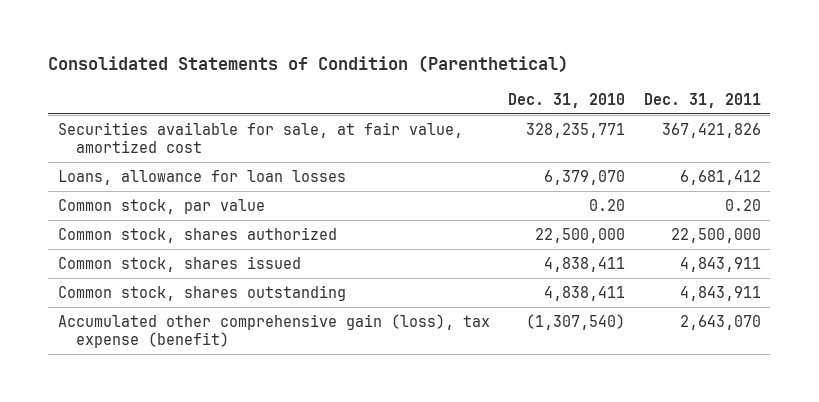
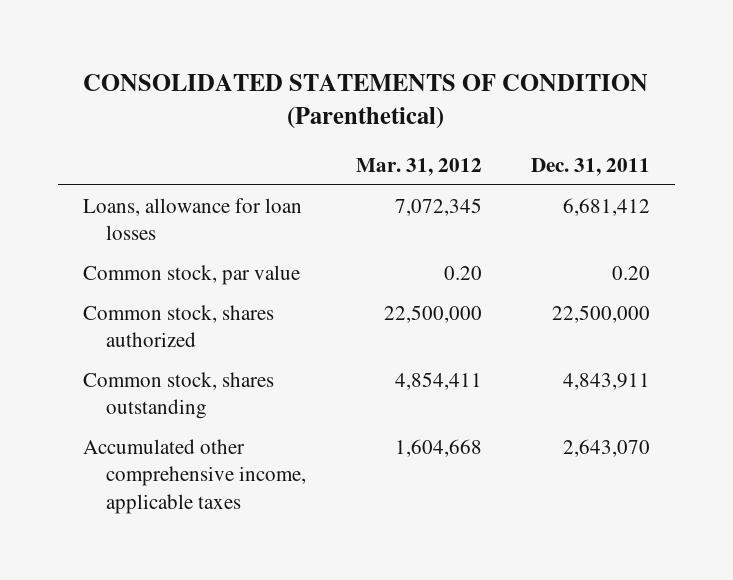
[48,55,569,74] Consolidated Statements of Condition (Parenthetical) -> [83,73,649,129] CONSOLIDATED STATEMENTS OF CONDITION (Parenthetical)
[508,92,626,108] Dec. 31, 2010 -> none
none -> [355,157,482,176] Mar. 31, 2012
[57,121,463,153] Securities available for sale, at fair value, amortized cost -> none
[57,255,301,272] Common stock, shares issued -> none
[57,313,490,348] Accumulated other comprehensive gain (loss), tax expense (benefit) -> [82,438,307,514] Accumulated other comprehensive income, applicable taxes

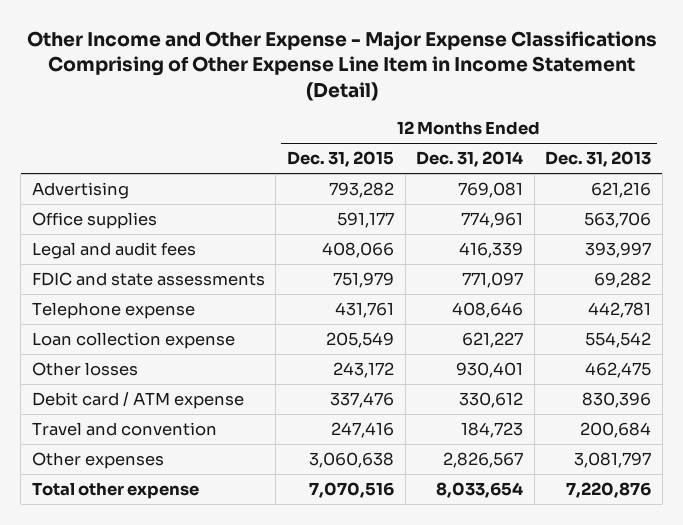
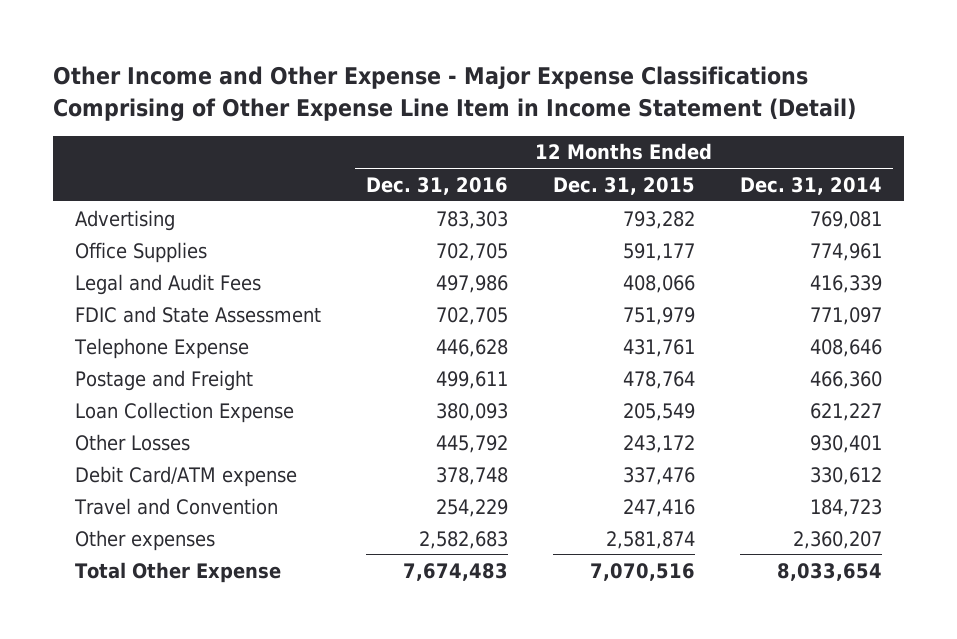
[545,151,652,168] Dec. 31, 2013 -> none
none -> [365,176,508,195] Dec. 31, 2016
[31,211,157,229] Office supplies -> [75,241,208,263] Office Supplies
[31,241,196,259] Legal and audit fees -> [75,273,262,295] Legal and Audit Fees
[31,271,265,286] FDIC and state assessments -> [75,305,322,323] FDIC and State Assessment
[31,301,195,319] Telephone expense -> [74,337,250,359] Telephone Expense
none -> [75,369,254,391] Postage and Freight
[31,331,235,349] Loan collection expense -> [75,401,295,423] Loan Collection Expense
[31,361,138,376] Other losses -> [75,433,191,451] Other Losses
[31,391,244,409] Debit card / ATM expense -> [75,465,298,487] Debit Card/ATM expense
[31,421,217,436] Travel and convention -> [74,497,279,515] Travel and Convention
[309,451,395,468] 3,060,638 -> [605,530,695,549] 2,581,874
[443,451,524,468] 2,826,567 -> [792,530,882,549] 2,360,207
[31,481,199,499] Total other expense -> [75,561,282,583] Total Other Expense

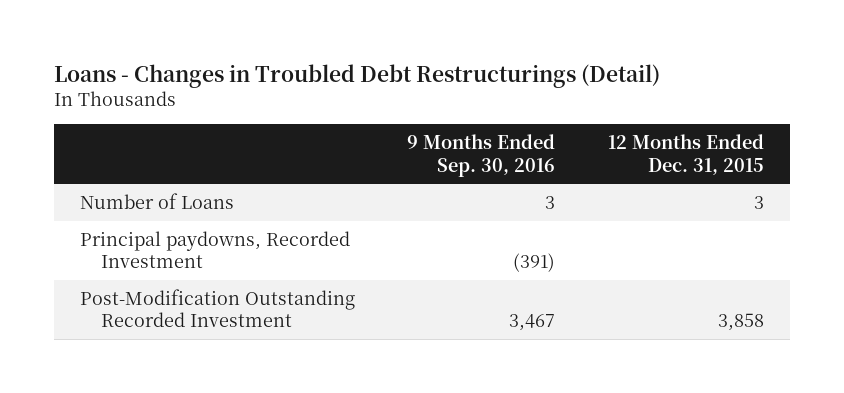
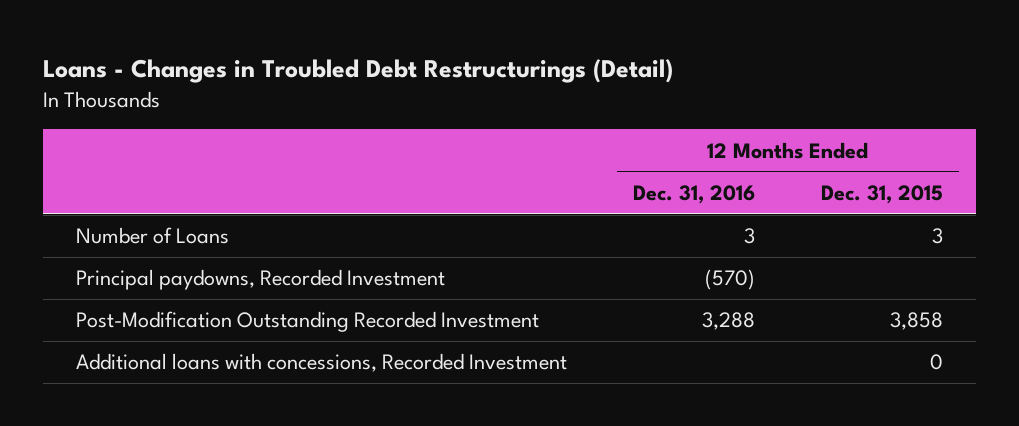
[407,134,556,177] 9 Months Ended Sep. 30, 2016 -> none
none -> [633,185,756,205] Dec. 31, 2016
none -> [76,353,568,373] Additional loans with concessions, Recorded Investment

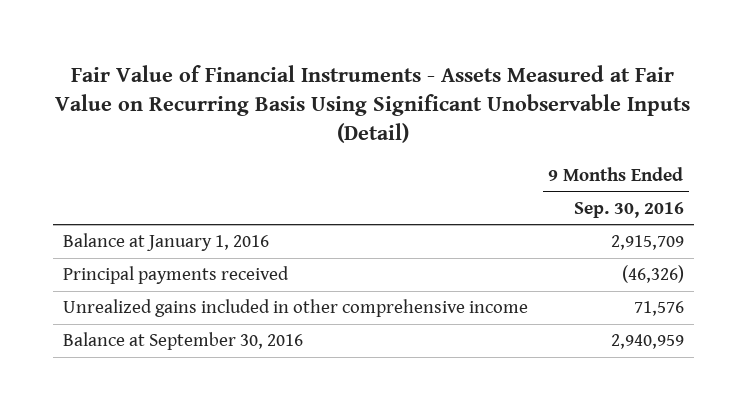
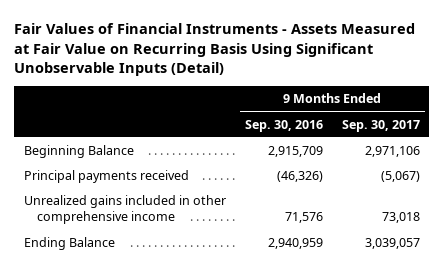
[55,64,691,144] Fair Value of Financial Instruments - Assets Measured at Fair Value on Recurring Basis Using Significant Unobservable Inputs (Detail) -> [14,23,416,77] Fair Values of Financial Instruments - Assets Measured at Fair Value on Recurring Basis Using Significant Unobservable Inputs (Detail)
none -> [341,119,420,132] Sep. 30, 2017
[62,233,269,252] Balance at January 1, 2016 -> [23,145,134,159] Beginning Balance
[62,332,303,351] Balance at September 30, 2016 -> [23,237,115,251] Ending Balance

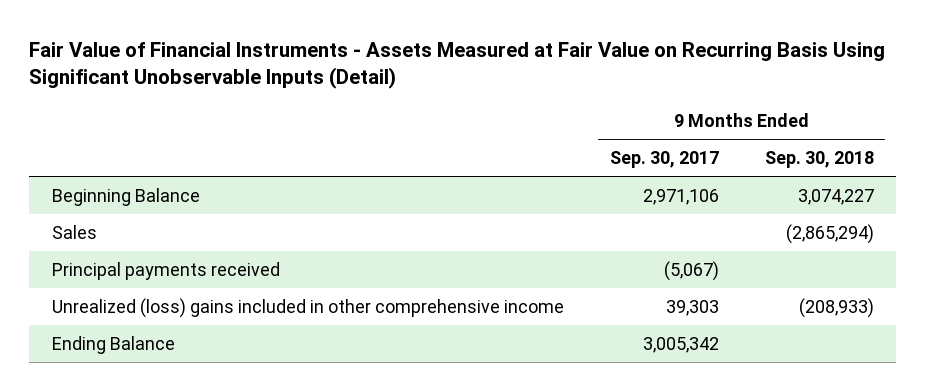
[14,23,416,77] Fair Values of Financial Instruments - Assets Measured at Fair Value on Recurring Basis Using Significant Unobservable Inputs (Detail) -> [28,41,885,90] Fair Value of Financial Instruments - Assets Measured at Fair Value on Recurring Basis Using Significant Unobservable Inputs (Detail)
[244,119,323,132] Sep. 30, 2016 -> none
none -> [764,150,874,168] Sep. 30, 2018
none -> [51,224,97,239] Sales
[23,195,226,225] Unrealized gains included in other comprehensive income -> [51,297,564,318] Unrealized (loss) gains included in other comprehensive income
[381,212,420,224] 73,018 -> [665,299,719,316] 39,303
[364,238,420,250] 3,039,057 -> [642,336,719,353] 3,005,342

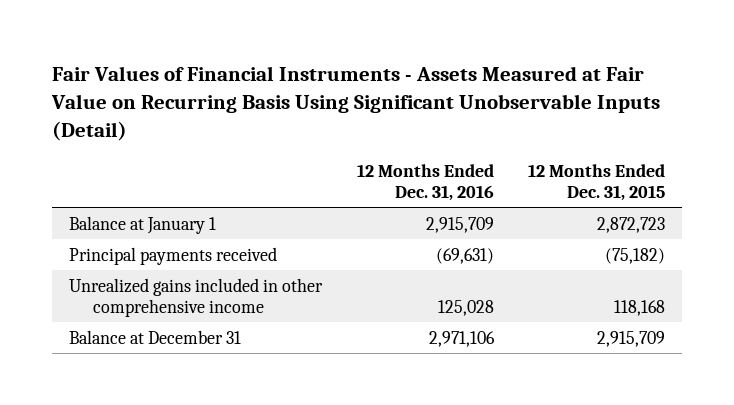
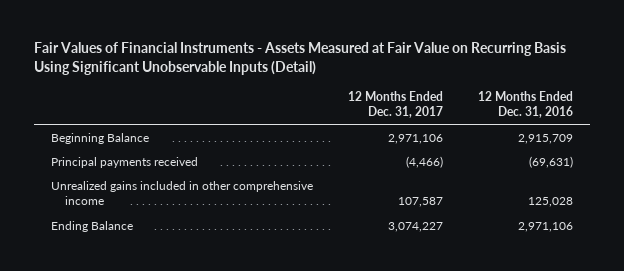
[527,163,665,202] 12 Months Ended Dec. 31, 2015 -> none
none -> [348,90,444,119] 12 Months Ended Dec. 31, 2017
[69,215,217,234] Balance at January 1 -> [51,132,150,144] Beginning Balance
[69,329,242,344] Balance at December 31 -> [51,220,134,232] Ending Balance

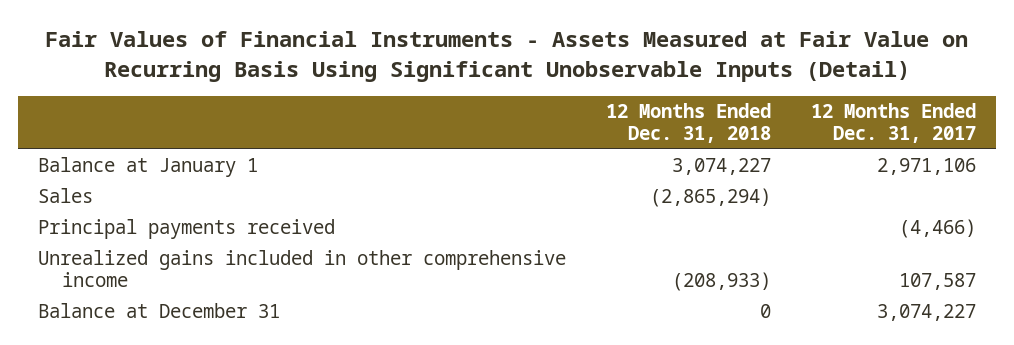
[477,90,573,119] 12 Months Ended Dec. 31, 2016 -> none
none -> [605,103,771,144] 12 Months Ended Dec. 31, 2018
[51,132,150,144] Beginning Balance -> [37,157,258,178] Balance at January 1
none -> [37,188,93,204] Sales
[51,220,134,232] Ending Balance -> [37,303,280,319] Balance at December 31

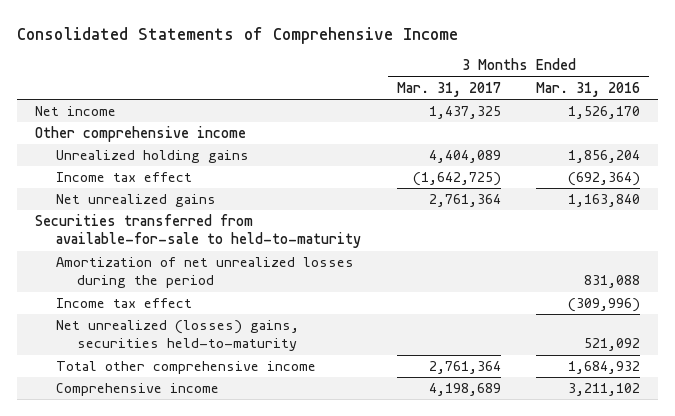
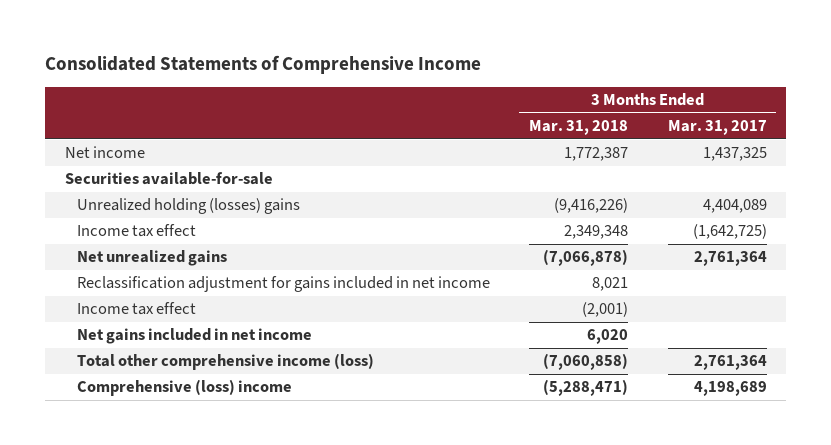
[536,81,641,97] Mar. 31, 2016 -> none
none -> [529,120,629,136] Mar. 31, 2018
[34,126,246,143] Other comprehensive income -> none
none -> [64,172,273,186] Securities available-for-sale
[55,150,249,164] Unrealized holding gains -> [76,198,300,215] Unrealized holding (losses) gains
[34,214,361,249] Securities transferred from available-for-sale to held-to-maturity -> none
[55,257,354,289] Amortization of net unrealized losses during the period -> none
none -> [76,276,490,293] Reclassification adjustment for gains included in net income
[55,320,299,352] Net unrealized (losses) gains, securities held-to-maturity -> none
none -> [76,328,312,345] Net gains included in net income
[55,361,316,375] Total other comprehensive income -> [76,353,374,371] Total other comprehensive income (loss)
[55,383,219,397] Comprehensive income -> [76,379,292,397] Comprehensive (loss) income

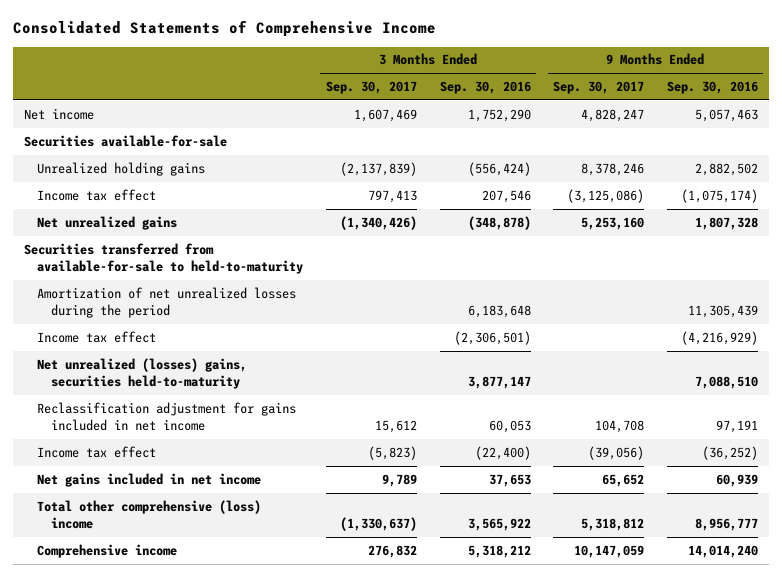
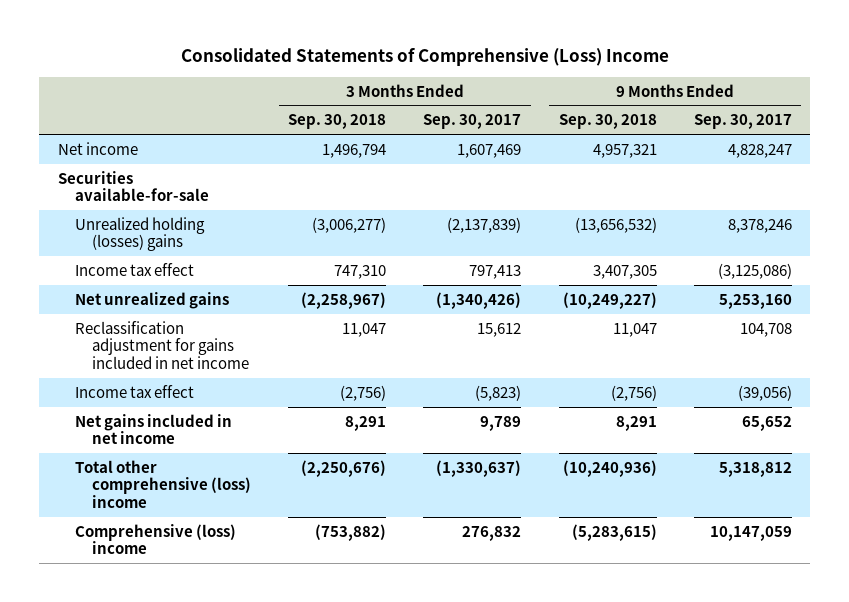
[12,20,436,38] Consolidated Statements of Comprehensive Income -> [180,48,669,67] Consolidated Statements of Comprehensive (Loss) Income
[439,81,531,95] Sep. 30, 2016 -> none
[666,81,758,95] Sep. 30, 2016 -> none
none -> [288,114,387,130] Sep. 30, 2018
none -> [558,114,657,130] Sep. 30, 2018
[37,161,206,176] Unrealized holding gains -> [74,216,205,252] Unrealized holding (losses) gains
[24,242,304,274] Securities transferred from available-for-sale to held-to-maturity -> none
[37,286,297,318] Amortization of net unrealized losses during the period -> none
[37,330,157,343] Income tax effect -> none
[37,357,248,389] Net unrealized (losses) gains, securities held-to-maturity -> none
[37,543,178,558] Comprehensive income -> [74,523,236,555] Comprehensive (loss) income

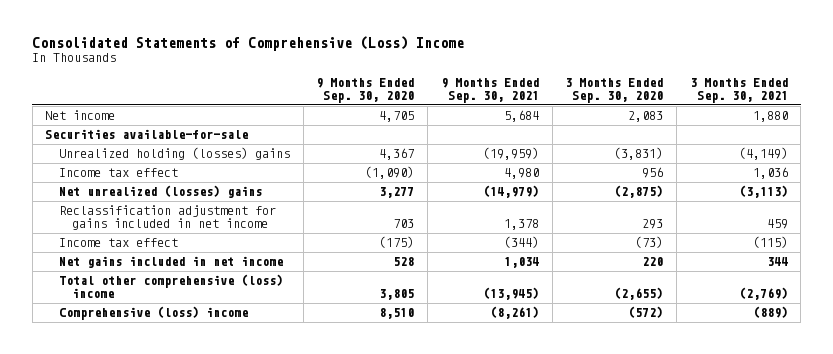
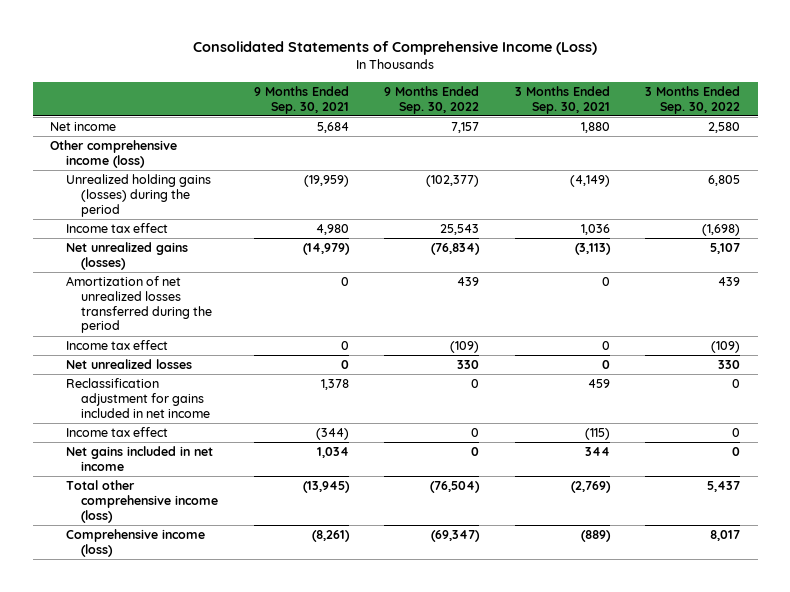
[32,36,465,52] Consolidated Statements of Comprehensive (Loss) Income -> [193,41,598,56] Consolidated Statements of Comprehensive Income (Loss)
[316,77,415,103] 9 Months Ended Sep. 30, 2020 -> none
[565,77,664,103] 3 Months Ended Sep. 30, 2020 -> none
none -> [384,85,480,114] 9 Months Ended Sep. 30, 2022
none -> [645,85,741,114] 3 Months Ended Sep. 30, 2022
[45,129,249,140] Securities available-for-sale -> none
none -> [50,140,178,168] Other comprehensive income (loss)
[58,147,290,161] Unrealized holding (losses) gains -> [65,174,211,217] Unrealized holding gains (losses) during the period
[58,185,262,199] Net unrealized (losses) gains -> [65,242,188,270] Net unrealized gains (losses)
none -> [65,276,213,334] Amortization of net unrealized losses transferred during the period
none -> [65,340,168,351] Income tax effect
none -> [65,359,192,370] Net unrealized losses
[58,274,283,299] Total other comprehensive (loss) income -> [65,480,219,523] Total other comprehensive income (loss)
[58,306,248,321] Comprehensive (loss) income -> [65,529,205,557] Comprehensive income (loss)

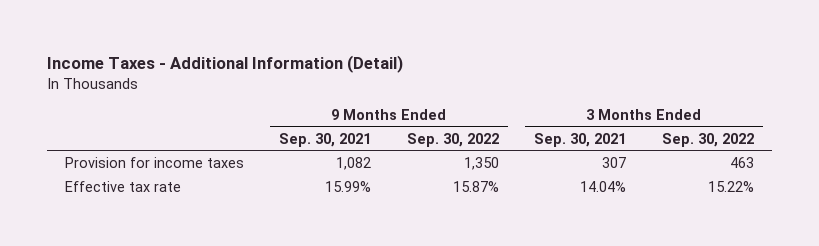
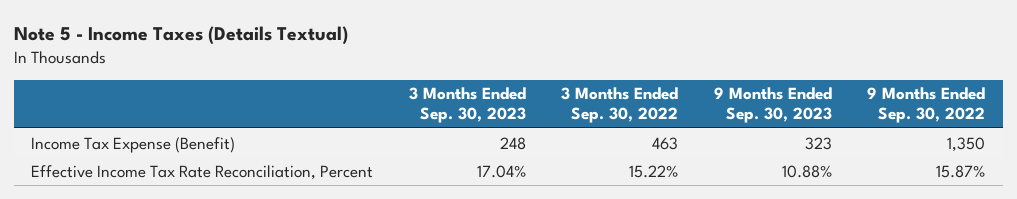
[47,55,404,74] Income Taxes - Additional Information (Detail) -> [13,25,348,45] Note 5 - Income Taxes (Details Textual)
[279,132,372,147] Sep. 30, 2021 -> none
[534,132,627,147] Sep. 30, 2021 -> none
none -> [408,87,526,124] 3 Months Ended Sep. 30, 2023
none -> [713,87,832,124] 9 Months Ended Sep. 30, 2023
[64,156,244,168] Provision for income taxes -> [31,136,236,153] Income Tax Expense (Benefit)
[64,180,181,192] Effective tax rate -> [31,164,374,180] Effective Income Tax Rate Reconciliation, Percent

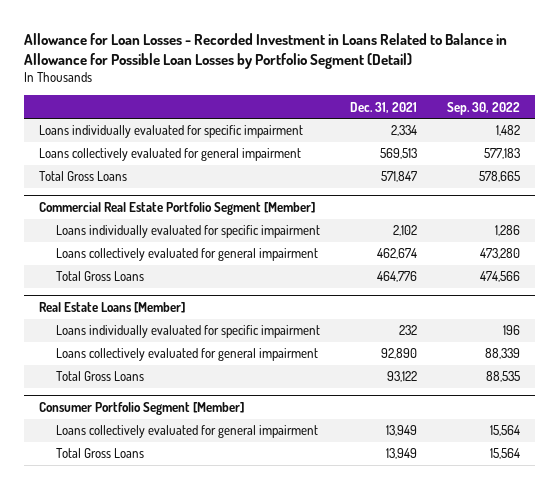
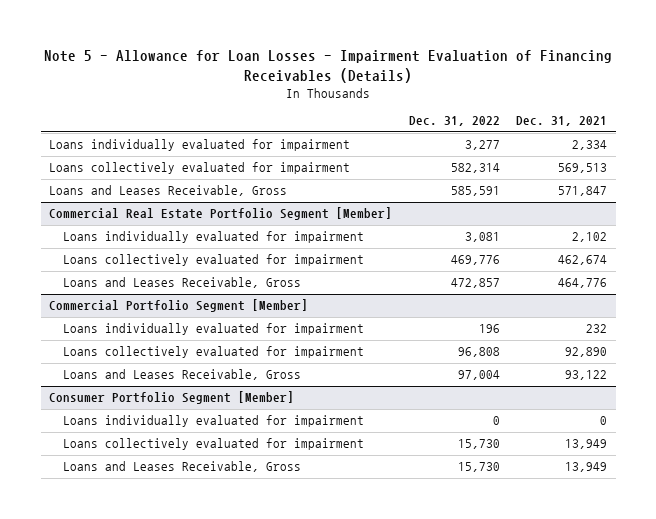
[24,32,508,69] Allowance for Loan Losses - Recorded Investment in Loans Related to Balance in Allowance for Possible Loan Losses by Portfolio Segment (Detail) -> [44,50,613,83] Note 5 - Allowance for Loan Losses - Impairment Evaluation of Financing Receivables (Details)
[447,101,521,115] Sep. 30, 2022 -> none
none -> [408,116,500,127] Dec. 31, 2022
[39,125,304,139] Loans individually evaluated for specific impairment -> [49,139,351,152] Loans individually evaluated for impairment
[39,148,302,162] Loans collectively evaluated for general impairment -> [49,162,351,175] Loans collectively evaluated for impairment
[39,171,128,182] Total Gross Loans -> [49,185,288,197] Loans and Leases Receivable, Gross
[56,225,321,239] Loans individually evaluated for specific impairment -> [63,231,365,244] Loans individually evaluated for impairment
[56,248,319,262] Loans collectively evaluated for general impairment -> [63,254,365,267] Loans collectively evaluated for impairment
[56,271,145,282] Total Gross Loans -> [63,277,302,289] Loans and Leases Receivable, Gross
[39,301,186,313] Real Estate Loans [Member] -> [49,299,309,313] Commercial Portfolio Segment [Member]
[56,325,321,339] Loans individually evaluated for specific impairment -> [63,323,365,336] Loans individually evaluated for impairment
[56,348,319,362] Loans collectively evaluated for general impairment -> [63,346,365,359] Loans collectively evaluated for impairment
[56,371,145,382] Total Gross Loans -> [63,369,302,381] Loans and Leases Receivable, Gross
none -> [63,415,365,428] Loans individually evaluated for impairment
[56,425,319,439] Loans collectively evaluated for general impairment -> [63,438,365,451] Loans collectively evaluated for impairment
[56,448,145,459] Total Gross Loans -> [63,461,302,473] Loans and Leases Receivable, Gross

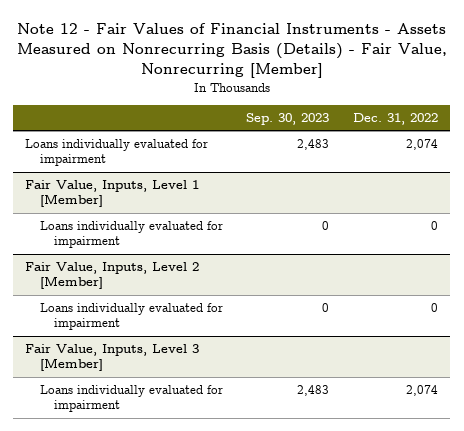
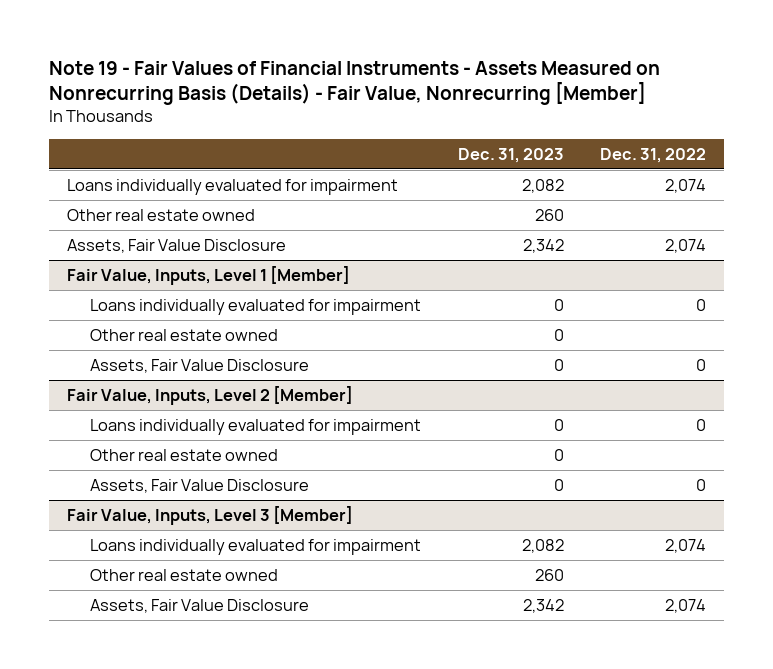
[16,22,447,79] Note 12 - Fair Values of Financial Instruments - Assets Measured on Nonrecurring Basis (Details) - Fair Value, Nonrecurring [Member] -> [49,60,661,106] Note 19 - Fair Values of Financial Instruments - Assets Measured on Nonrecurring Basis (Details) - Fair Value, Nonrecurring [Member]
[246,113,330,126] Sep. 30, 2023 -> none
none -> [457,147,564,163] Dec. 31, 2023
none -> [67,209,256,222] Other real estate owned
none -> [67,239,287,254] Assets, Fair Value Disclosure
none -> [90,329,279,342] Other real estate owned
none -> [90,359,310,374] Assets, Fair Value Disclosure
none -> [90,449,279,462] Other real estate owned
none -> [90,479,310,494] Assets, Fair Value Disclosure
none -> [90,569,279,582] Other real estate owned
none -> [90,599,310,614] Assets, Fair Value Disclosure

